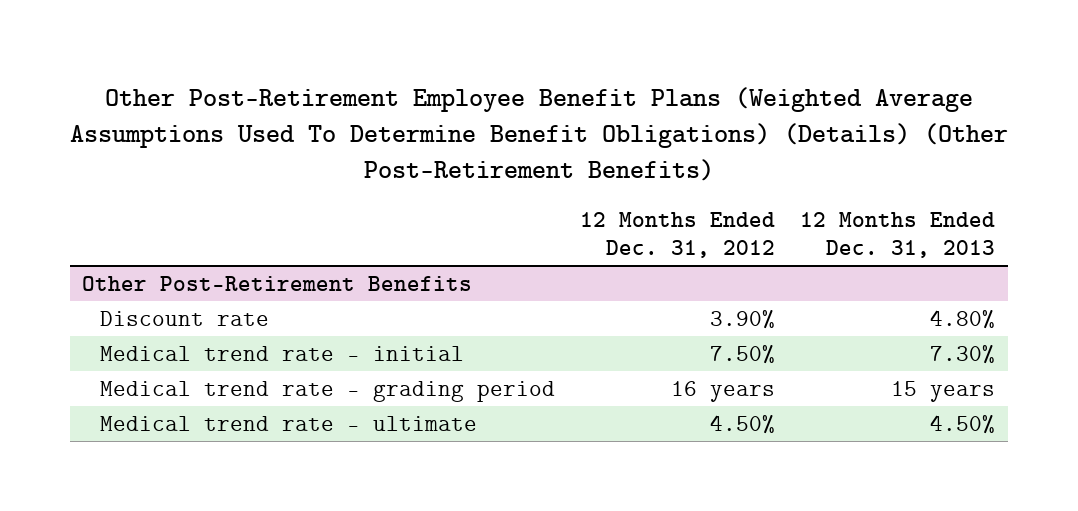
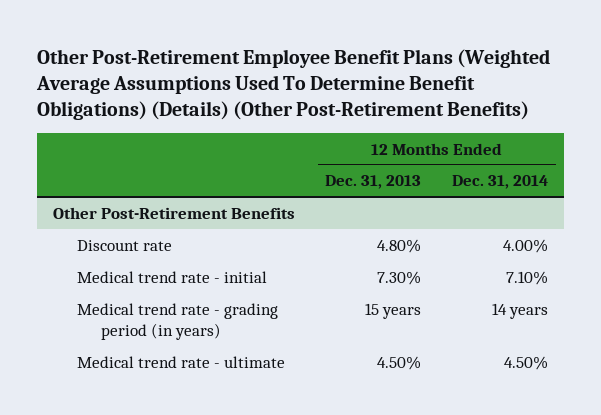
[579,211,775,258] 12 Months Ended Dec. 31, 2012 -> none
none -> [452,175,549,190] Dec. 31, 2014
[99,380,555,402] Medical trend rate - grading period -> [76,302,278,341] Medical trend rate - grading period (in years)

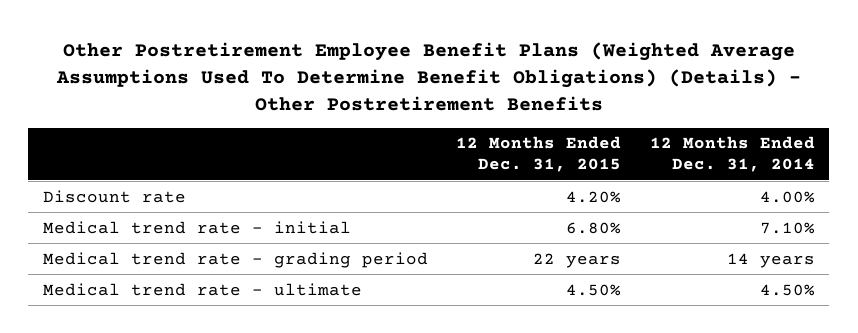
[36,48,551,121] Other Post-Retirement Employee Benefit Plans (Weighted Average Assumptions Used To Determine Benefit Obligations) (Details) (Other Post-Retirement Benefits) -> [55,41,801,112] Other Postretirement Employee Benefit Plans (Weighted Average Assumptions Used To Determine Benefit Obligations) (Details) - Other Postretirement Benefits
[325,175,422,190] Dec. 31, 2013 -> none
none -> [456,136,622,173] 12 Months Ended Dec. 31, 2015
[52,206,295,219] Other Post-Retirement Benefits -> none
[76,302,278,341] Medical trend rate - grading period (in years) -> [42,251,428,268] Medical trend rate - grading period

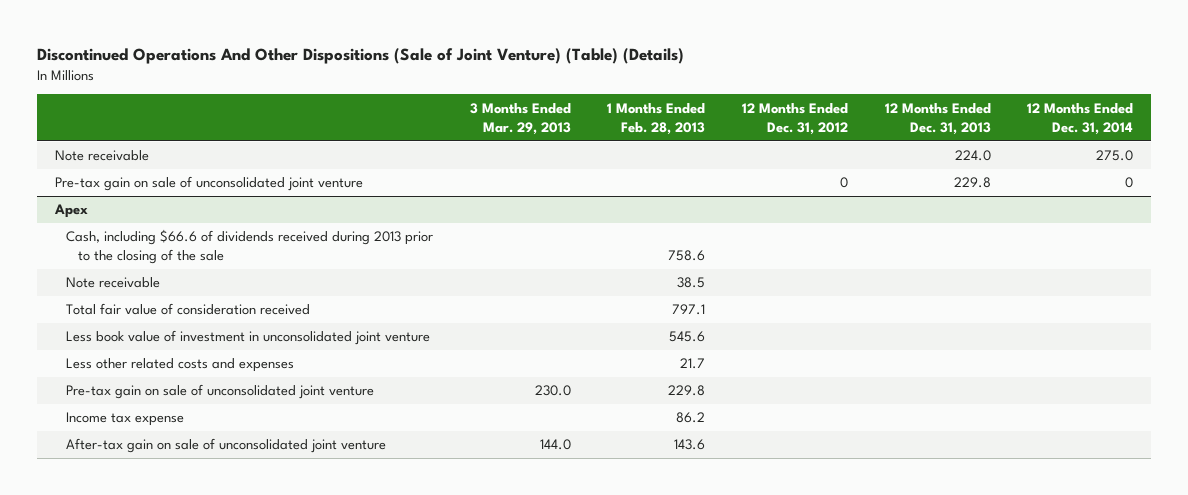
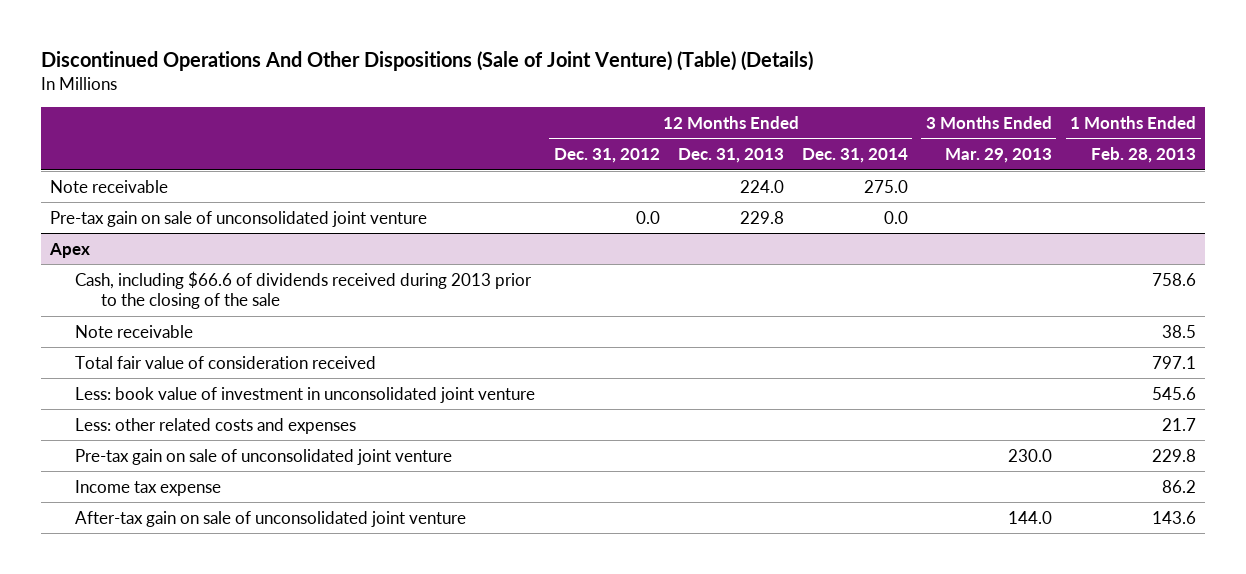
[840,177,849,189] 0 -> [635,210,660,224] 0.0
[1125,177,1134,189] 0 -> [883,210,908,224] 0.0
[66,330,431,346] Less book value of investment in unconsolidated joint venture -> [75,386,536,403] Less: book value of investment in unconsolidated joint venture
[66,358,295,373] Less other related costs and expenses -> [75,417,357,434] Less: other related costs and expenses

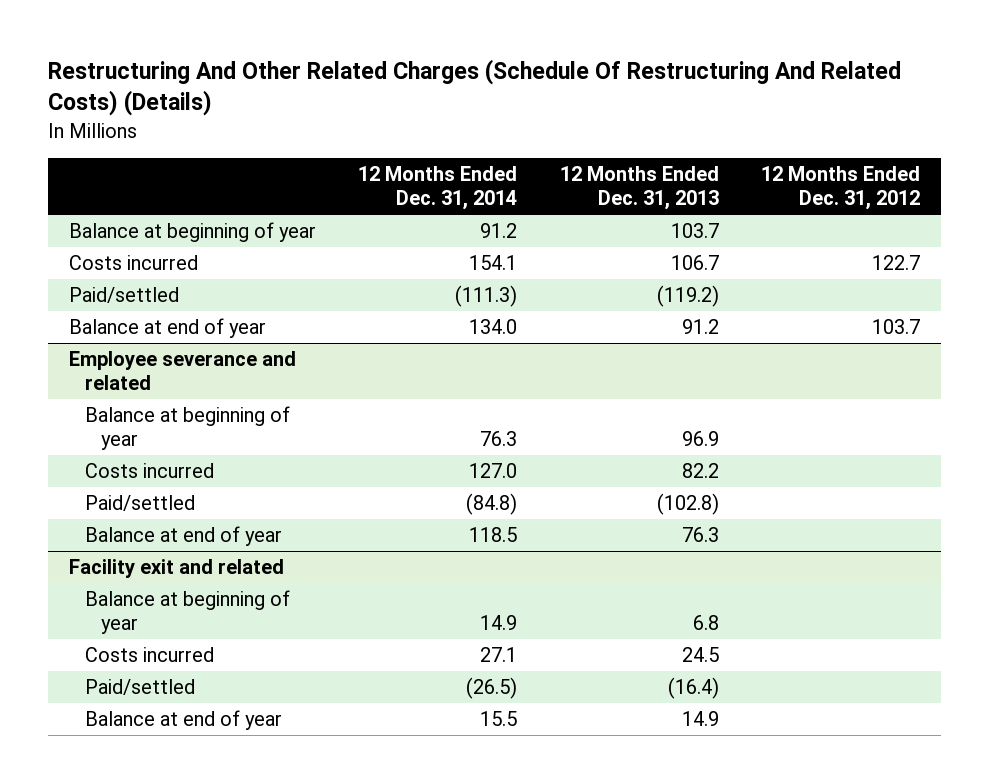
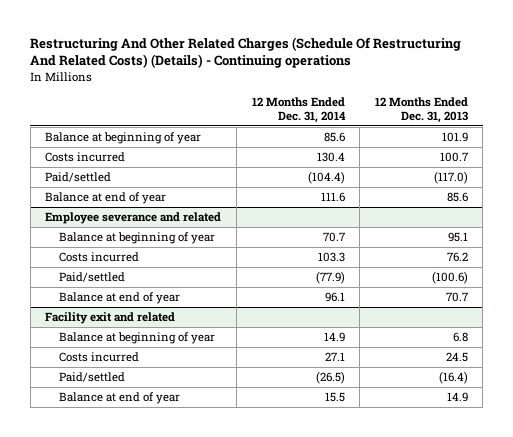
[47,59,901,117] Restructuring And Other Related Charges (Schedule Of Restructuring And Related Costs) (Details) -> [30,36,462,69] Restructuring And Other Related Charges (Schedule Of Restructuring And Related Costs) (Details) - Continuing operations
[760,166,920,211] 12 Months Ended Dec. 31, 2012 -> none
[480,223,518,239] 91.2 -> [323,131,345,142] 85.6
[670,223,719,239] 103.7 -> [441,131,468,142] 101.9
[469,255,518,271] 154.1 -> [316,151,345,162] 130.4
[670,255,719,271] 106.7 -> [439,151,468,162] 100.7
[455,285,518,308] (111.3) -> [307,170,345,184] (104.4)
[656,285,719,308] (119.2) -> [433,170,468,184] (117.0)
[469,319,518,335] 134.0 -> [320,191,345,202] 111.6
[681,319,719,335] 91.2 -> [446,191,468,202] 85.6
[480,431,518,447] 76.3 -> [322,231,345,242] 70.7
[681,431,719,447] 96.9 -> [447,231,468,242] 95.1
[469,463,518,479] 127.0 -> [317,251,345,262] 103.3
[681,463,719,479] 82.2 -> [446,251,468,262] 76.2
[466,493,518,516] (84.8) -> [315,270,345,284] (77.9)
[656,493,719,516] (102.8) -> [431,270,468,284] (100.6)
[469,527,518,543] 118.5 -> [324,291,345,302] 96.1
[681,527,719,543] 76.3 -> [445,291,468,302] 70.7

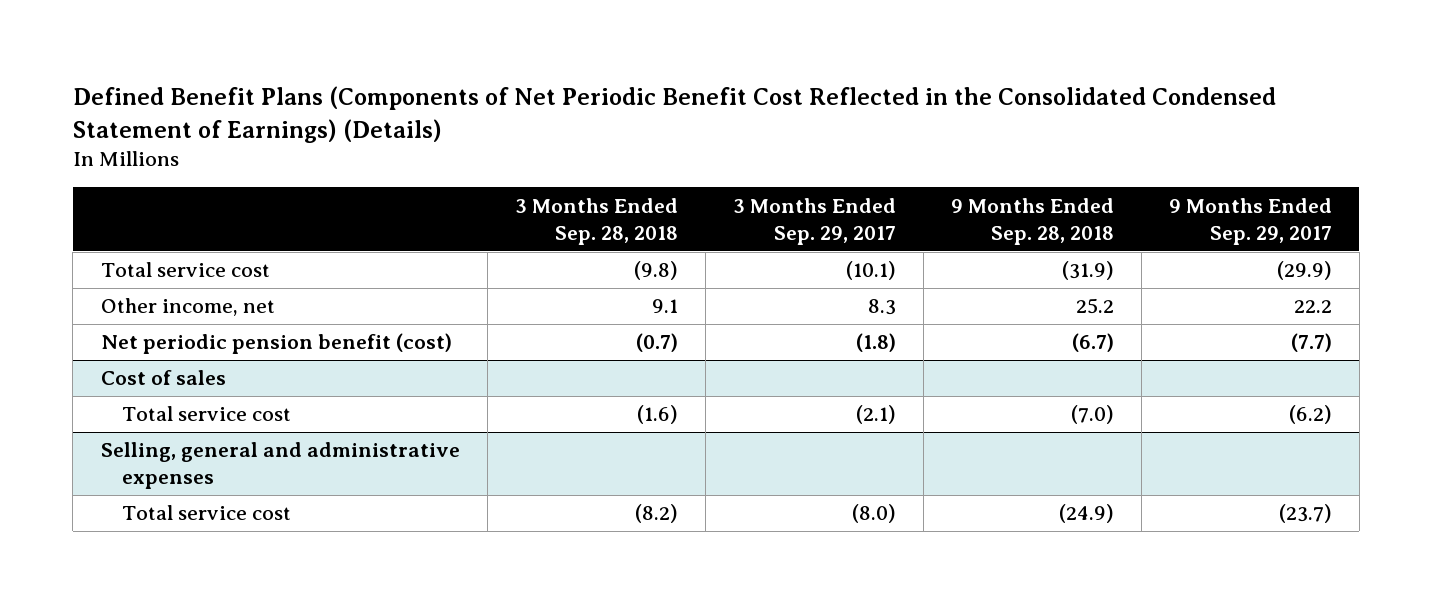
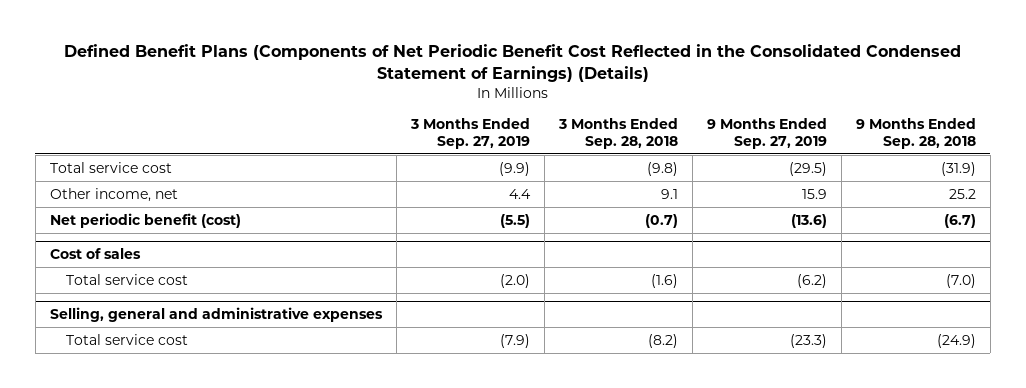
[732,197,896,245] 3 Months Ended Sep. 29, 2017 -> none
[1168,197,1332,245] 9 Months Ended Sep. 29, 2017 -> none
none -> [409,118,530,149] 3 Months Ended Sep. 27, 2019
none -> [706,118,827,149] 9 Months Ended Sep. 27, 2019
[100,333,452,355] Net periodic pension benefit (cost) -> [49,212,241,228] Net periodic benefit (cost)

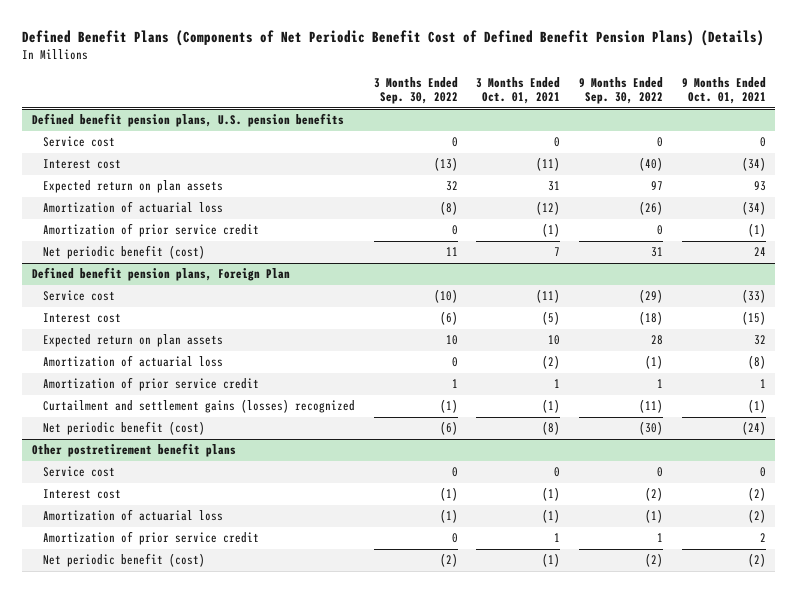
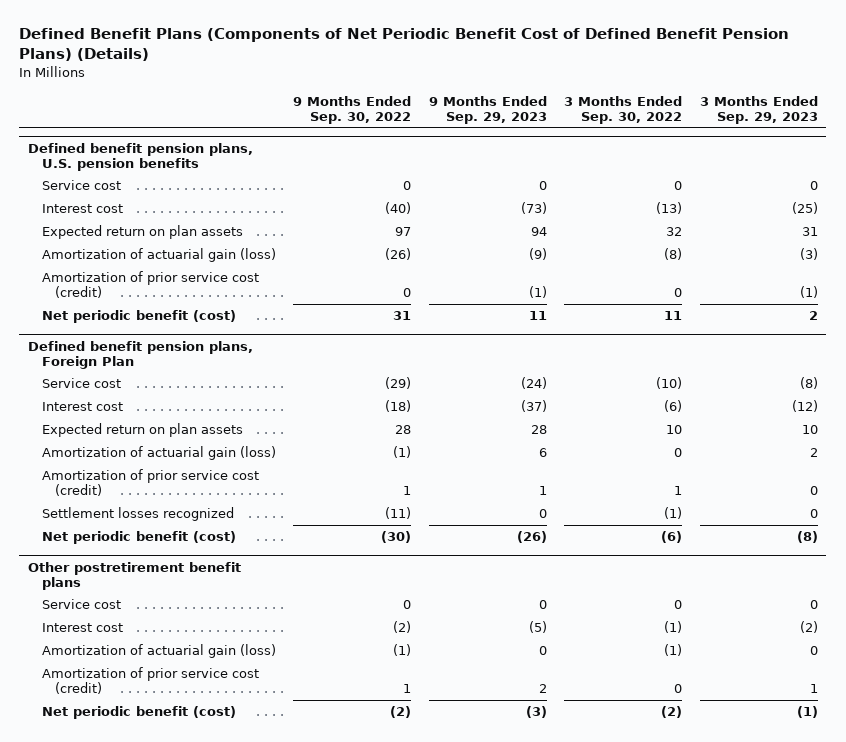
[476,76,561,105] 3 Months Ended Oct. 01, 2021 -> none
[681,76,766,105] 9 Months Ended Oct. 01, 2021 -> none
none -> [428,95,547,124] 9 Months Ended Sep. 29, 2023
none -> [699,95,818,124] 3 Months Ended Sep. 29, 2023
[42,201,223,214] Amortization of actuarial loss -> [41,248,276,263] Amortization of actuarial gain (loss)
[42,223,259,238] Amortization of prior service credit -> [41,271,259,299] Amortization of prior service cost (credit)
[42,355,223,368] Amortization of actuarial loss -> [41,446,276,461] Amortization of actuarial gain (loss)
[42,377,259,392] Amortization of prior service credit -> [41,469,259,497] Amortization of prior service cost (credit)
[42,399,355,414] Curtailment and settlement gains (losses) recognized -> [41,507,234,522] Settlement losses recognized
[42,509,223,522] Amortization of actuarial loss -> [41,644,276,659] Amortization of actuarial gain (loss)
[42,531,259,546] Amortization of prior service credit -> [41,667,259,695] Amortization of prior service cost (credit)

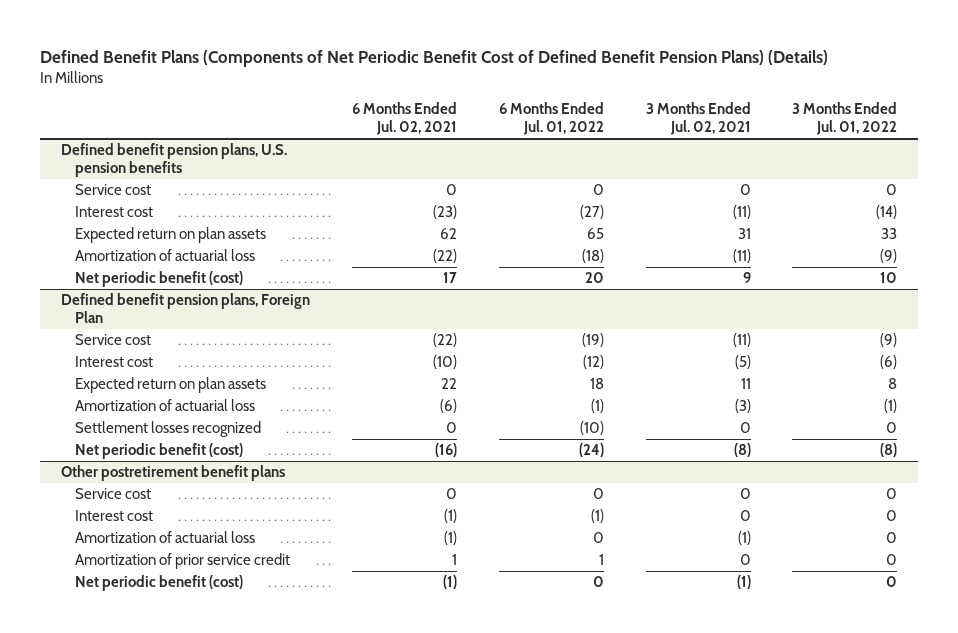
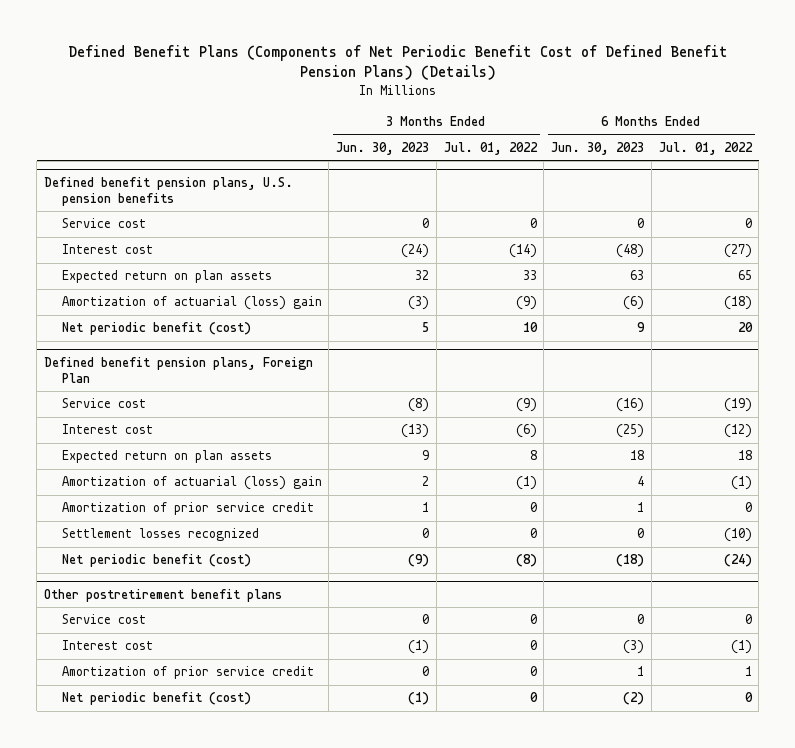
[351,102,457,136] 6 Months Ended Jul. 02, 2021 -> none
[645,102,751,136] 3 Months Ended Jul. 02, 2021 -> none
none -> [336,141,430,155] Jun. 30, 2023
none -> [551,141,645,155] Jun. 30, 2023
[74,249,255,262] Amortization of actuarial loss -> [61,296,322,311] Amortization of actuarial (loss) gain
[74,399,255,412] Amortization of actuarial loss -> [61,476,322,491] Amortization of actuarial (loss) gain
none -> [61,502,314,516] Amortization of prior service credit
[74,531,255,544] Amortization of actuarial loss -> none

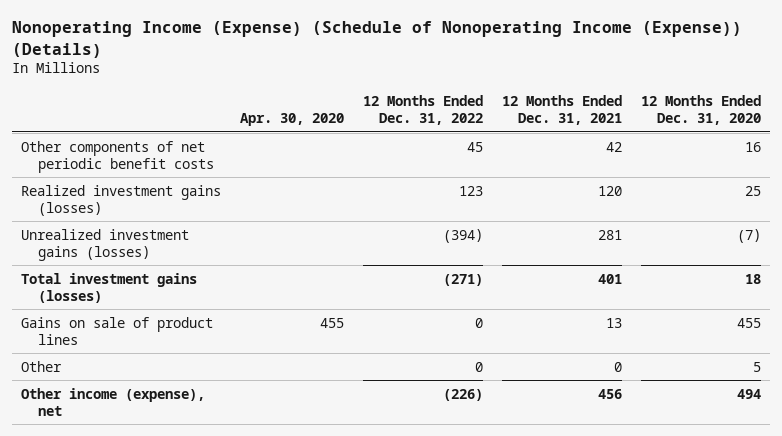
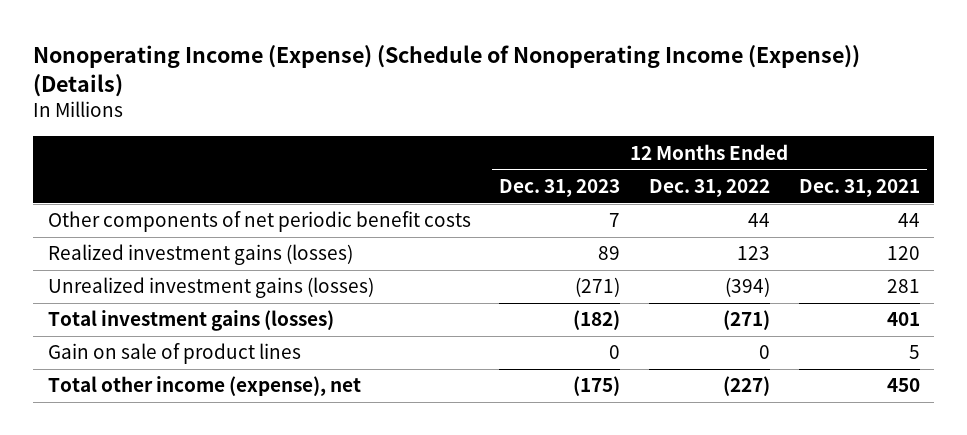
[240,112,345,126] Apr. 30, 2020 -> none
[640,94,761,125] 12 Months Ended Dec. 31, 2020 -> none
none -> [499,178,621,197] Dec. 31, 2023
[467,141,484,152] 45 -> [747,213,770,228] 44
[605,141,622,152] 42 -> [897,213,920,228] 44
[21,360,63,372] Other -> none
[21,316,214,345] Gains on sale of product lines -> [47,343,301,365] Gain on sale of product lines
[605,317,622,328] 13 -> [908,345,920,360] 5
[21,387,206,416] Other income (expense), net -> [47,376,361,397] Total other income (expense), net
[443,388,484,401] (226) -> [722,376,770,397] (227)
[597,388,622,399] 456 -> [886,378,920,393] 450

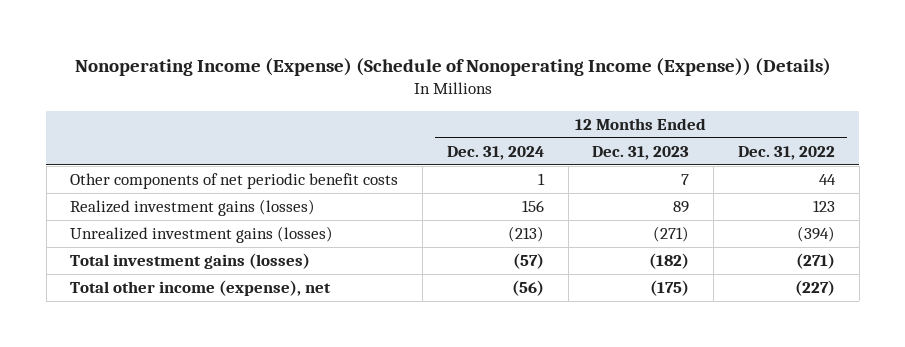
[798,178,920,197] Dec. 31, 2021 -> none
none -> [446,145,544,160] Dec. 31, 2024
[47,343,301,365] Gain on sale of product lines -> none

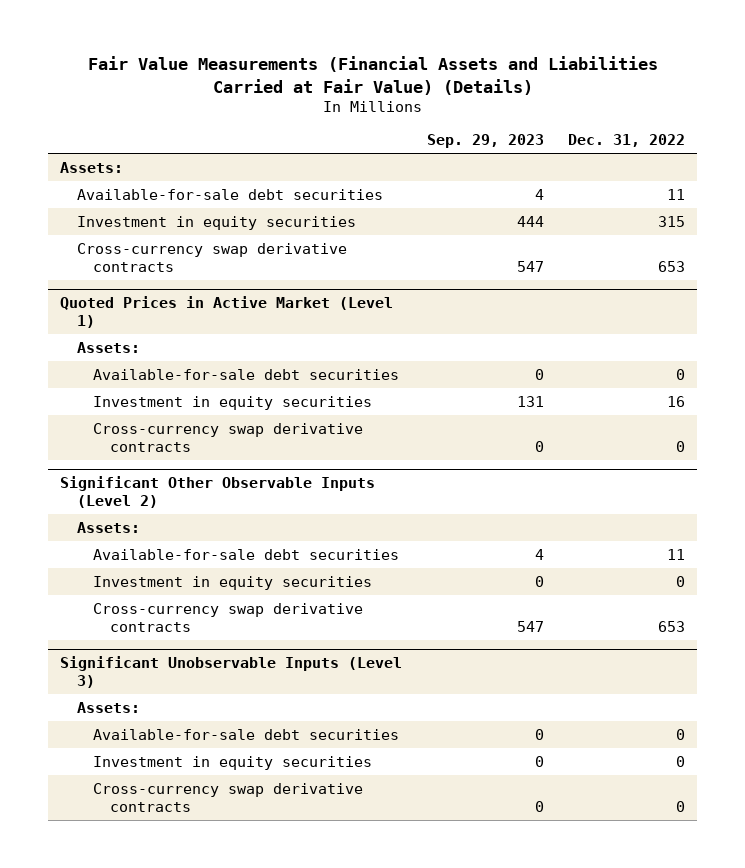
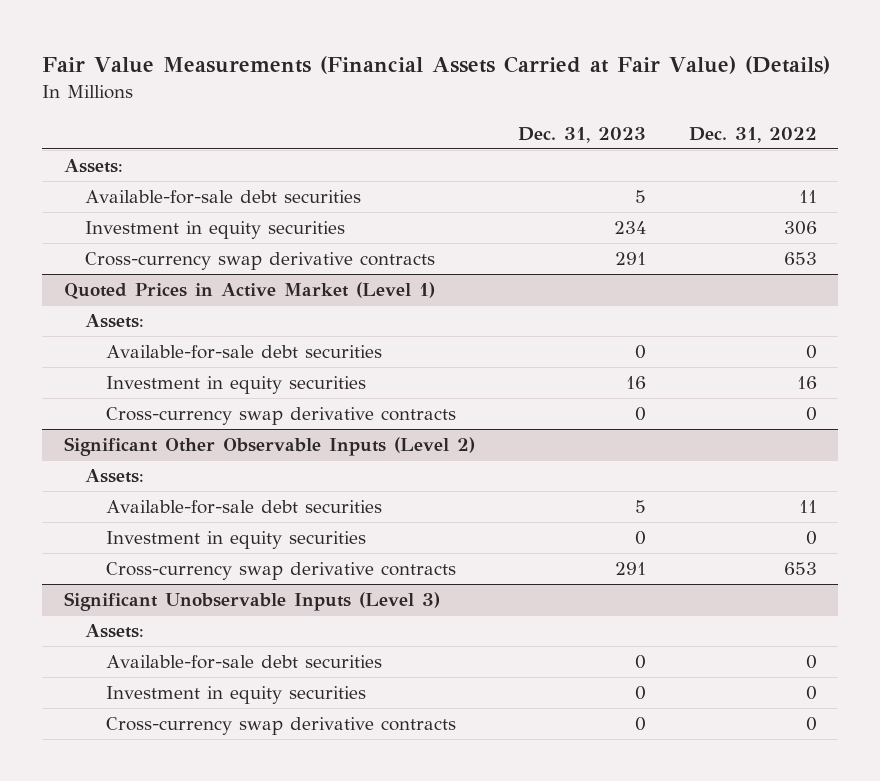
[87,56,658,95] Fair Value Measurements (Financial Assets and Liabilities Carried at Fair Value) (Details) -> [42,56,831,75] Fair Value Measurements (Financial Assets Carried at Fair Value) (Details)
[426,134,544,149] Sep. 29, 2023 -> none
none -> [517,126,646,143] Dec. 31, 2023
[658,215,686,227] 315 -> [783,221,817,236] 306

